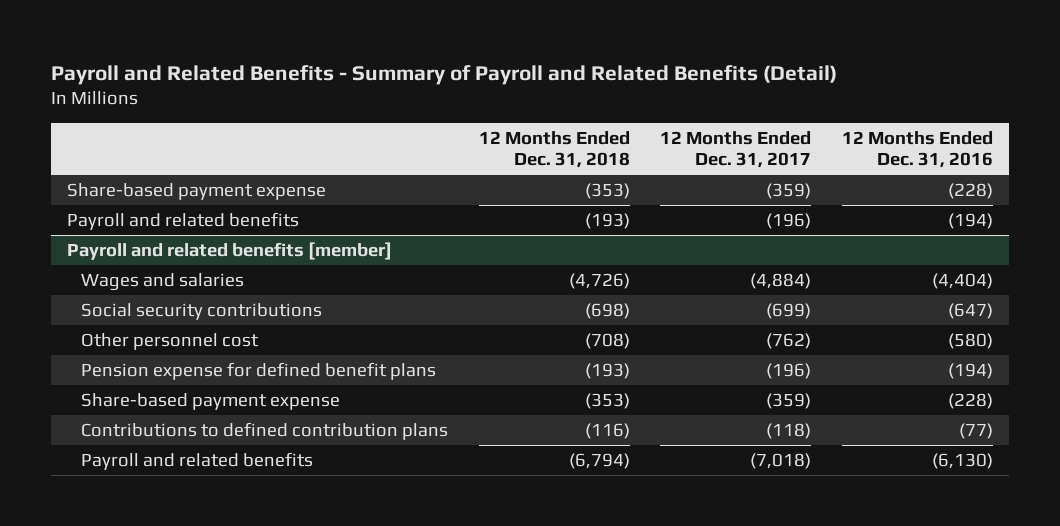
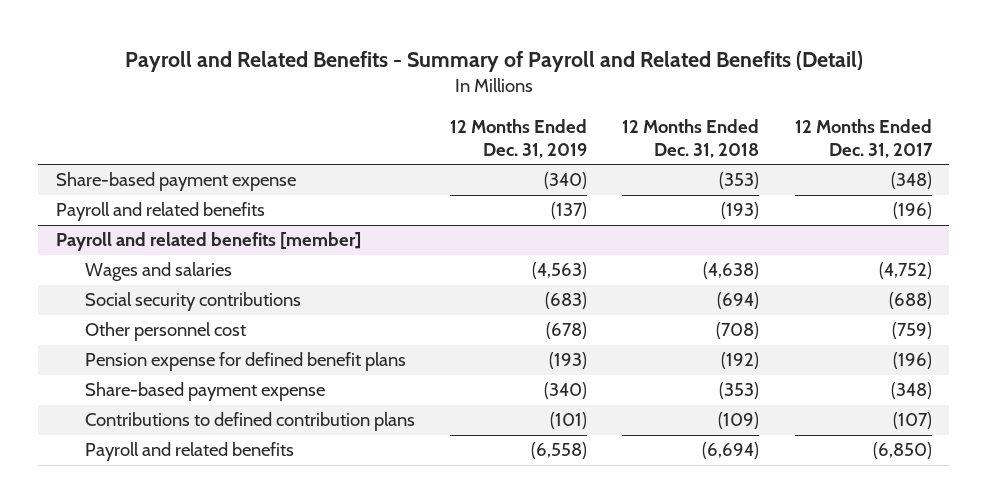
[842,130,994,169] 12 Months Ended Dec. 31, 2016 -> none
none -> [449,118,587,159] 12 Months Ended Dec. 31, 2019
[766,182,812,199] (359) -> [890,172,932,190] (348)
[568,272,630,289] (4,726) -> [703,262,760,280] (4,638)
[750,272,812,289] (4,884) -> [878,262,932,280] (4,752)
[584,302,630,319] (698) -> [717,292,760,310] (694)
[766,302,812,319] (699) -> [888,292,932,310] (688)
[766,332,812,349] (762) -> [891,322,932,340] (759)
[584,362,630,379] (193) -> [721,352,760,370] (192)
[766,392,812,409] (359) -> [890,382,932,400] (348)
[584,422,630,439] (116) -> [718,412,760,430] (109)
[766,422,812,439] (118) -> [892,412,932,430] (107)
[568,452,630,469] (6,794) -> [702,442,760,460] (6,694)
[750,452,812,469] (7,018) -> [872,442,932,460] (6,850)

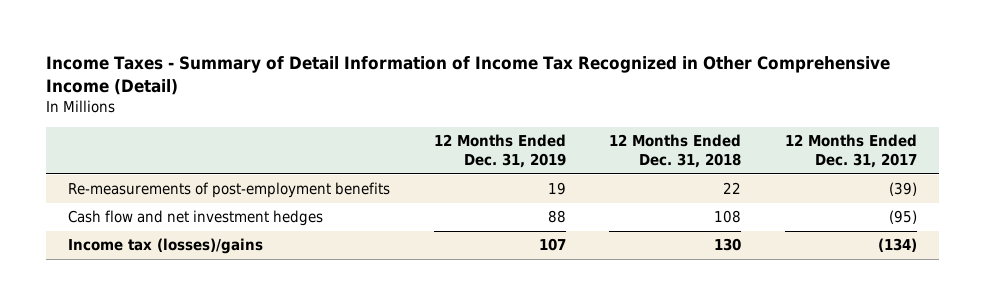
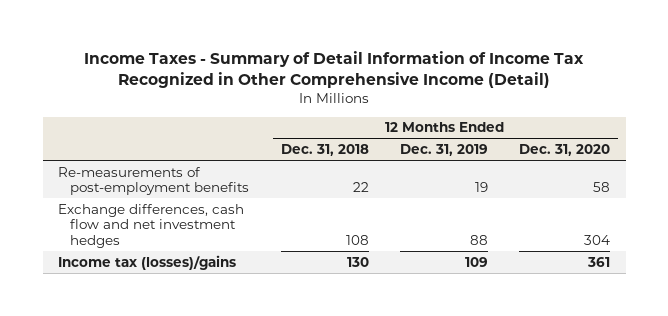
[785,134,918,169] 12 Months Ended Dec. 31, 2017 -> none
none -> [519,144,611,157] Dec. 31, 2020
[67,210,323,227] Cash flow and net investment hedges -> [58,203,245,249] Exchange differences, cash flow and net investment hedges
[538,238,566,252] 107 -> [464,256,488,267] 109

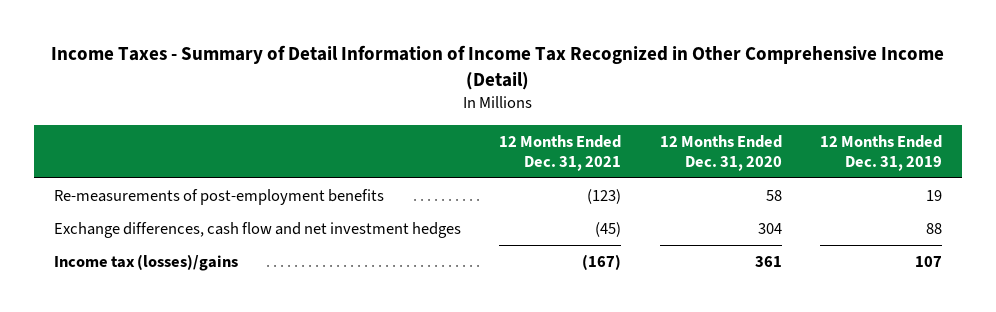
[280,144,369,157] Dec. 31, 2018 -> none
none -> [499,134,622,171] 12 Months Ended Dec. 31, 2021
[464,256,488,267] 109 -> [915,255,943,267] 107

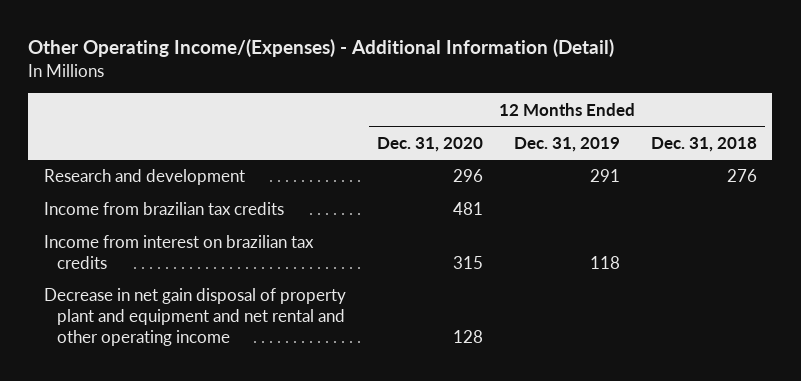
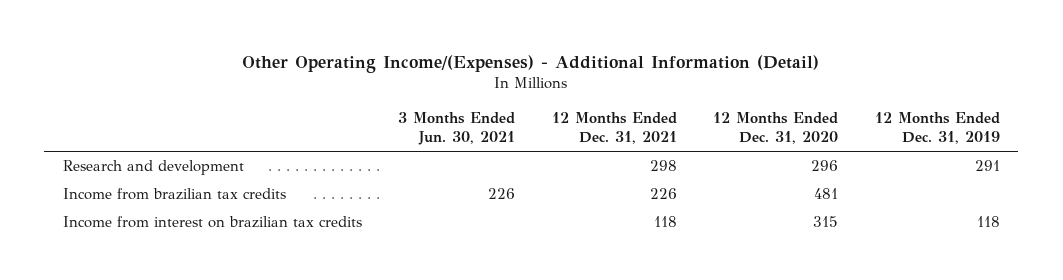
[650,136,757,152] Dec. 31, 2018 -> none
none -> [398,111,516,146] 3 Months Ended Jun. 30, 2021
none -> [551,111,677,145] 12 Months Ended Dec. 31, 2021
[43,288,346,346] Decrease in net gain disposal of property plant and equipment and net rental and other operating income -> none

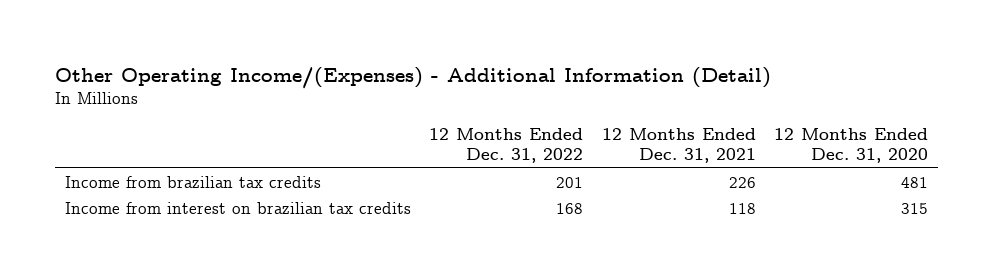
[398,111,516,146] 3 Months Ended Jun. 30, 2021 -> none
[874,111,1000,145] 12 Months Ended Dec. 31, 2019 -> none
none -> [429,128,584,164] 12 Months Ended Dec. 31, 2022
[62,160,244,176] Research and development -> none

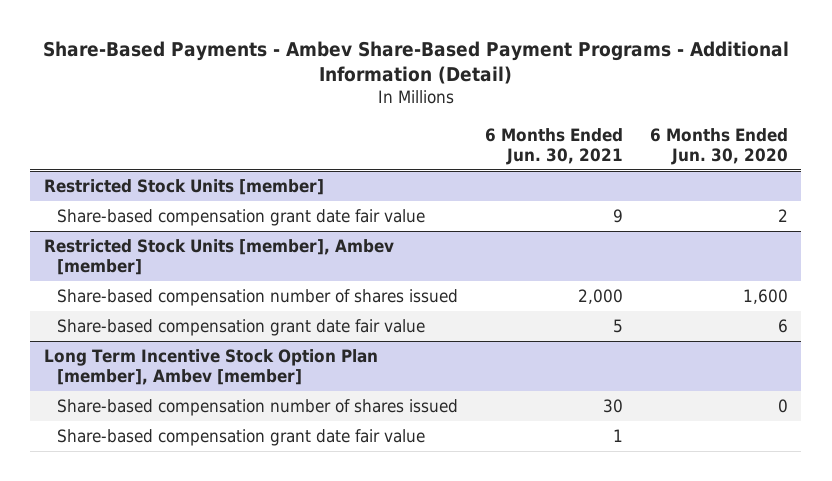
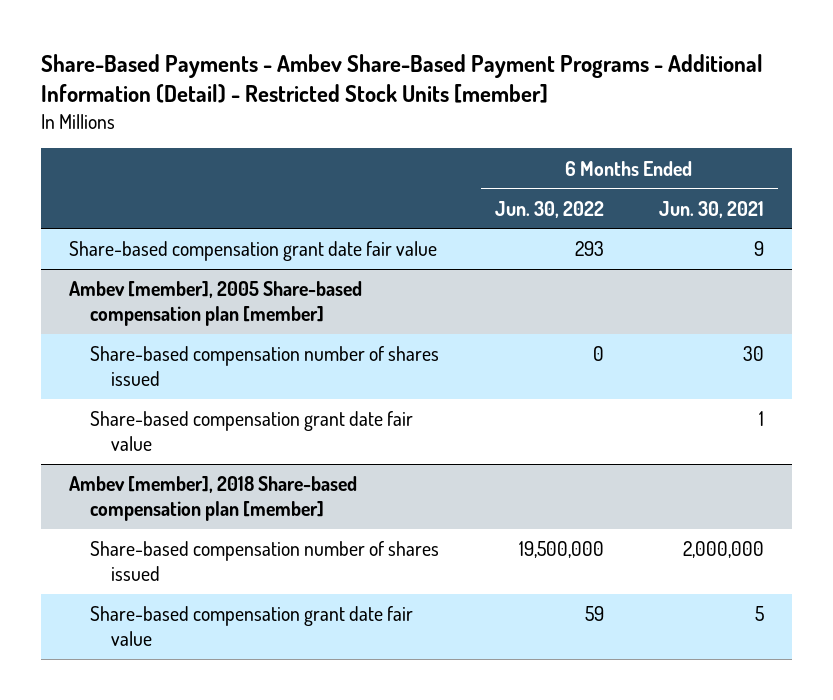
[42,40,789,85] Share-Based Payments - Ambev Share-Based Payment Programs - Additional Information (Detail) -> [41,53,764,104] Share-Based Payments - Ambev Share-Based Payment Programs - Additional Information (Detail) - Restricted Stock Units [member]
[649,128,788,165] 6 Months Ended Jun. 30, 2020 -> none
none -> [494,200,604,218] Jun. 30, 2022
[43,179,324,196] Restricted Stock Units [member] -> none
[43,239,394,275] Restricted Stock Units [member], Ambev [member] -> none
[56,289,458,307] Share-based compensation number of shares issued -> none
[56,319,425,337] Share-based compensation grant date fair value -> none
[43,349,378,385] Long Term Incentive Stock Option Plan [member], Ambev [member] -> none
none -> [68,281,362,327] Ambev [member], 2005 Share-based compensation plan [member]
none -> [68,476,357,522] Ambev [member], 2018 Share-based compensation plan [member]
none -> [89,541,439,582] Share-based compensation number of shares issued
none -> [89,606,413,647] Share-based compensation grant date fair value

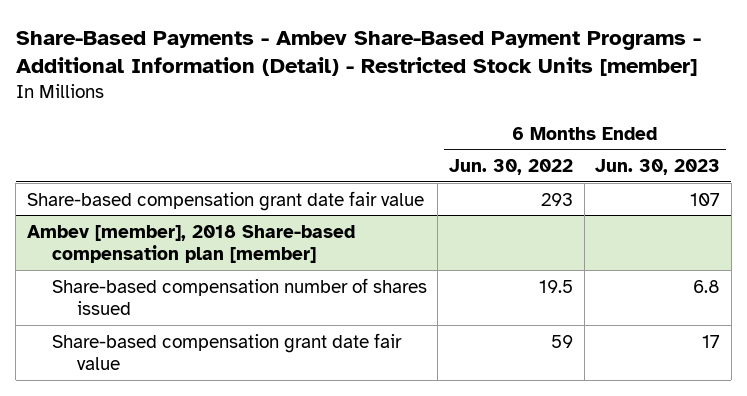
[659,200,765,218] Jun. 30, 2021 -> none
none -> [595,158,721,175] Jun. 30, 2023
[68,281,362,327] Ambev [member], 2005 Share-based compensation plan [member] -> none
[89,346,439,387] Share-based compensation number of shares issued -> none
[89,411,413,452] Share-based compensation grant date fair value -> none
[518,541,604,559] 19,500,000 -> [539,279,574,293] 19.5

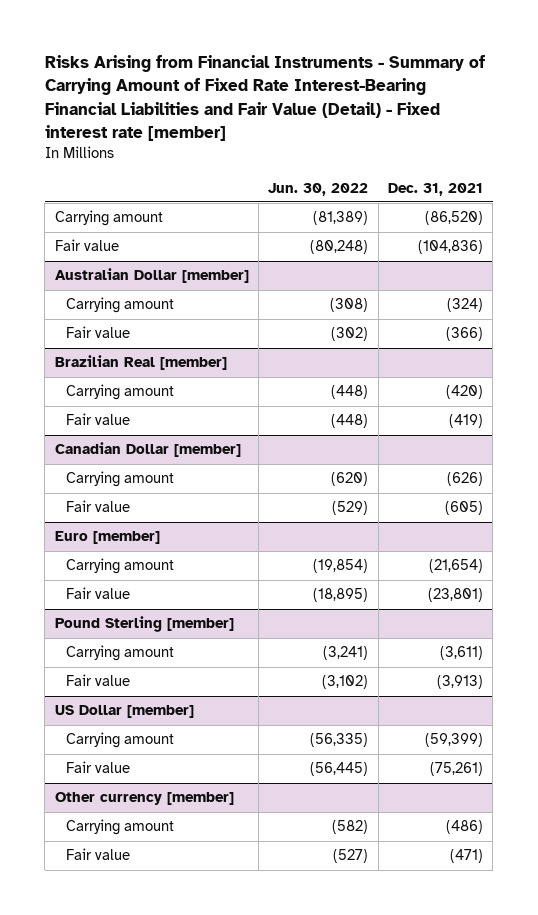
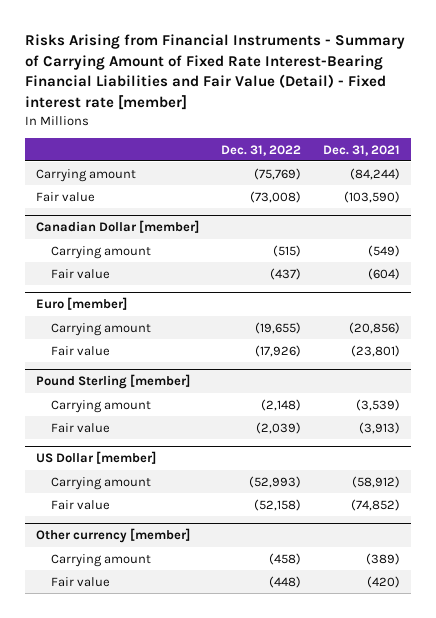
[268,182,369,196] Jun. 30, 2022 -> none
none -> [220,144,301,156] Dec. 31, 2022
[54,268,249,284] Australian Dollar [member] -> none
[66,297,175,314] Carrying amount -> none
[66,326,131,339] Fair value -> none
[54,355,227,371] Brazilian Real [member] -> none
[66,384,175,401] Carrying amount -> none
[66,413,131,426] Fair value -> none
[425,211,484,226] (86,520) -> [349,167,400,180] (84,244)
[418,240,484,255] (104,836) -> [343,190,400,203] (103,590)
[447,472,484,487] (626) -> [367,244,400,257] (549)
[445,501,484,516] (605) -> [367,267,400,280] (604)
[429,559,484,574] (21,654) -> [348,321,400,334] (20,856)
[440,646,484,661] (3,611) -> [355,398,400,411] (3,539)
[425,733,484,748] (59,399) -> [351,475,400,488] (58,912)
[430,762,484,777] (75,261) -> [350,498,400,511] (74,852)
[446,820,484,835] (486) -> [365,552,400,565] (389)
[450,849,484,864] (471) -> [366,575,400,588] (420)

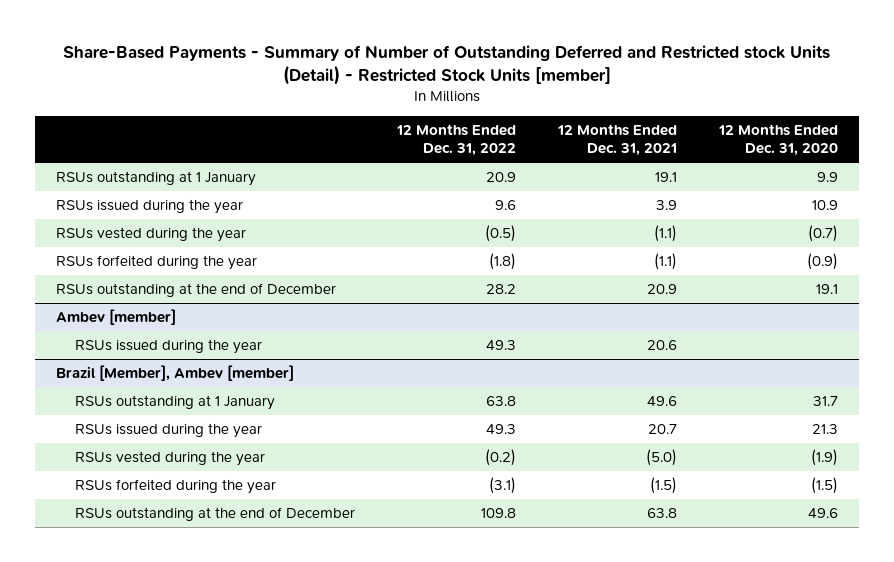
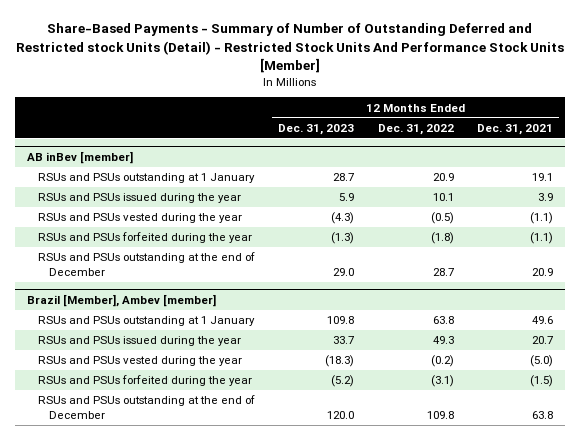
[62,45,830,86] Share-Based Payments - Summary of Number of Outstanding Deferred and Restricted stock Units (Detail) - Restricted Stock Units [member] -> [15,23,564,73] Share-Based Payments - Summary of Number of Outstanding Deferred and Restricted stock Units (Detail) - Restricted Stock Units And Performance Stock Units [Member]
[717,124,838,157] 12 Months Ended Dec. 31, 2020 -> none
none -> [278,123,355,135] Dec. 31, 2023
[55,309,176,326] Ambev [member] -> none
[74,339,262,355] RSUs issued during the year -> none
none -> [26,150,133,164] AB inBev [member]
[55,171,256,187] RSUs outstanding at 1 January -> [37,173,255,184] RSUs and PSUs outstanding at 1 January
[55,199,243,215] RSUs issued during the year -> [37,193,241,204] RSUs and PSUs issued during the year
[494,200,516,211] 9.6 -> [432,193,454,202] 10.1
[55,227,246,243] RSUs vested during the year -> [37,213,242,224] RSUs and PSUs vested during the year
[55,255,257,271] RSUs forfeited during the year -> [37,232,252,244] RSUs and PSUs forfeited during the year
[55,283,336,298] RSUs outstanding at the end of December -> [37,252,255,276] RSUs and PSUs outstanding at the end of December
[485,284,516,295] 28.2 -> [432,267,454,276] 28.7
[74,395,275,411] RSUs outstanding at 1 January -> [37,316,255,327] RSUs and PSUs outstanding at 1 January
[74,423,262,439] RSUs issued during the year -> [37,336,241,347] RSUs and PSUs issued during the year
[74,451,265,467] RSUs vested during the year -> [37,356,242,367] RSUs and PSUs vested during the year
[74,479,276,495] RSUs forfeited during the year -> [37,375,252,387] RSUs and PSUs forfeited during the year
[74,507,355,522] RSUs outstanding at the end of December -> [37,395,255,419] RSUs and PSUs outstanding at the end of December

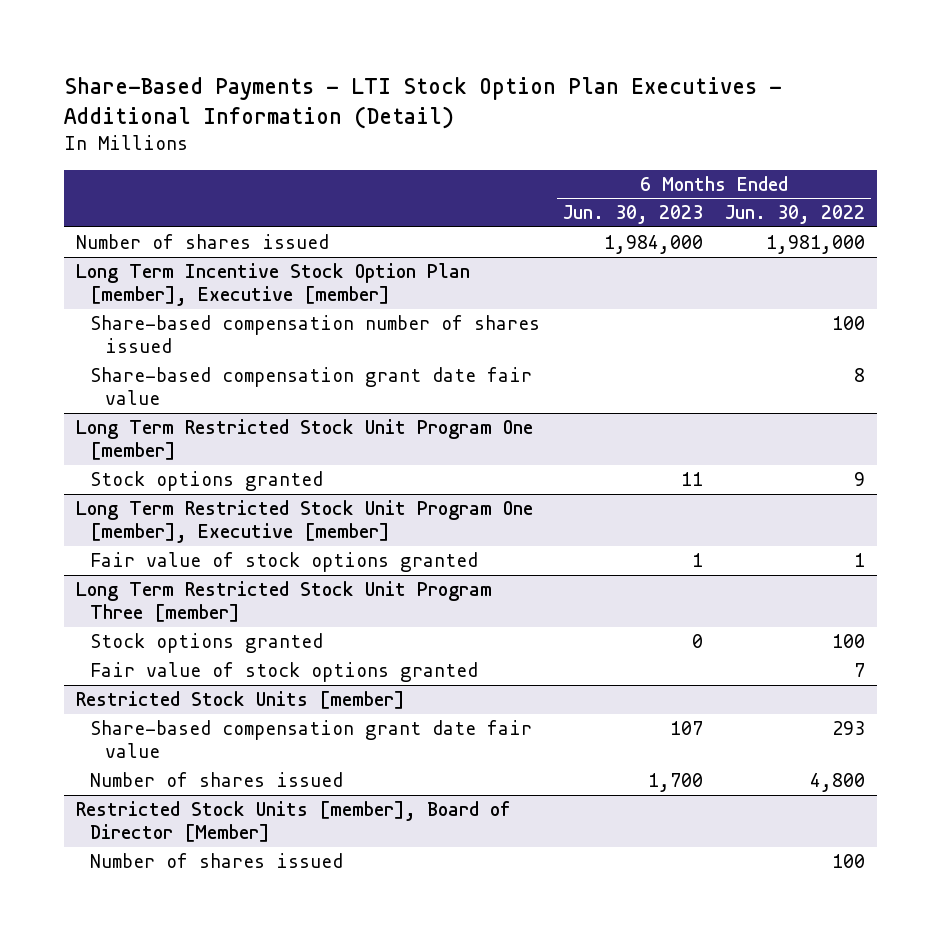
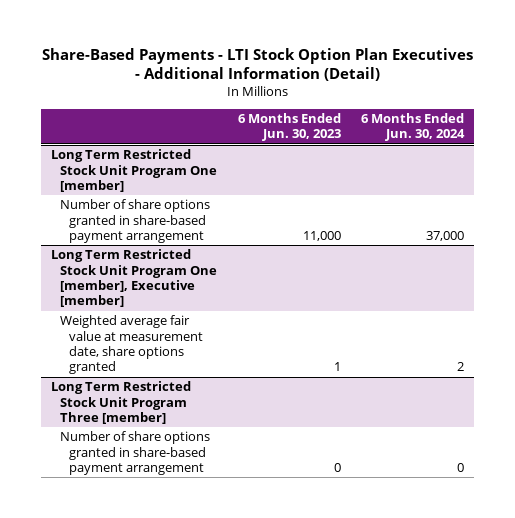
[725,205,866,225] Jun. 30, 2022 -> none
none -> [361,112,466,142] 6 Months Ended Jun. 30, 2024
[75,233,329,249] Number of shares issued -> none
[75,262,470,307] Long Term Incentive Stock Option Plan [member], Executive [member] -> none
[90,314,541,354] Share-based compensation number of shares issued -> none
[90,366,533,406] Share-based compensation grant date fair value -> none
[90,470,324,491] Stock options granted -> [60,199,211,243] Number of share options granted in share-based payment arrangement
[680,471,703,486] 11 -> [302,230,341,241] 11,000
[90,551,479,572] Fair value of stock options granted -> [60,315,204,374] Weighted average fair value at measurement date, share options granted
[90,661,479,682] Fair value of stock options granted -> none
[75,690,405,709] Restricted Stock Units [member] -> none
[90,719,533,759] Share-based compensation grant date fair value -> none
[90,771,344,787] Number of shares issued -> none
[75,800,511,843] Restricted Stock Units [member], Board of Director [Member] -> none
[90,852,344,868] Number of shares issued -> none
[90,632,324,653] Stock options granted -> [60,431,211,475] Number of share options granted in share-based payment arrangement

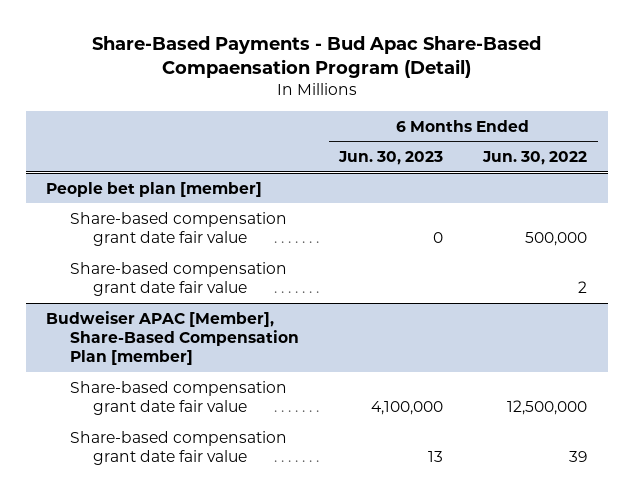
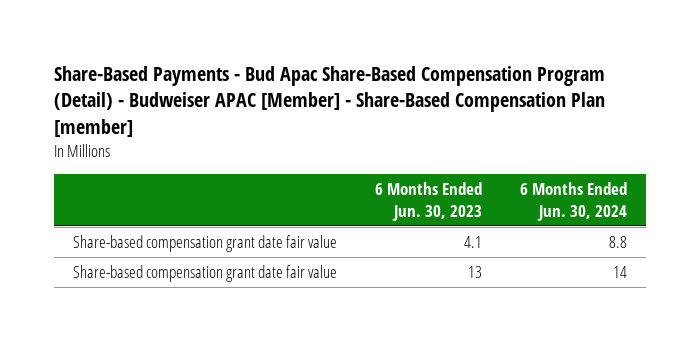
[91,36,541,79] Share-Based Payments - Bud Apac Share-Based Compaensation Program (Detail) -> [54,65,606,138] Share-Based Payments - Bud Apac Share-Based Compensation Program (Detail) - Budweiser APAC [Member] - Share-Based Compensation Plan [member]
[482,150,588,165] Jun. 30, 2022 -> none
none -> [520,182,628,221] 6 Months Ended Jun. 30, 2024
[46,181,263,197] People bet plan [member] -> none
[69,261,287,297] Share-based compensation grant date fair value -> none
[46,310,299,366] Budweiser APAC [Member], Share-Based Compensation Plan [member] -> none
[69,380,287,416] Share-based compensation grant date fair value -> none
[433,232,444,244] 0 -> [464,235,483,248] 4.1

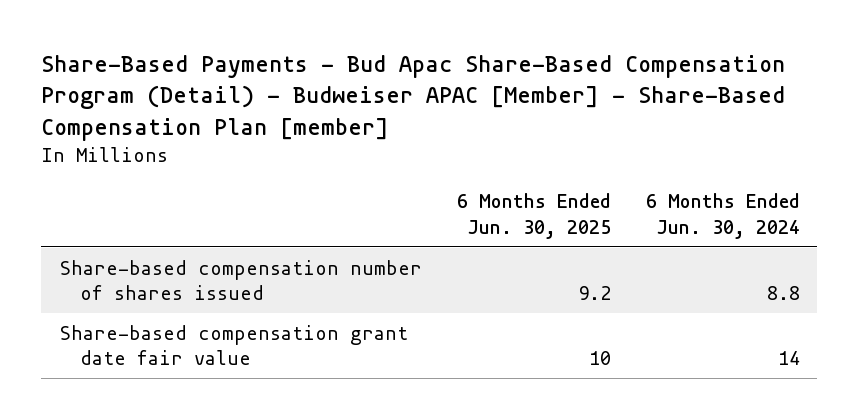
[375,182,483,221] 6 Months Ended Jun. 30, 2023 -> none
none -> [456,193,611,240] 6 Months Ended Jun. 30, 2025
[73,234,338,252] Share-based compensation grant date fair value -> [58,259,422,301] Share-based compensation number of shares issued

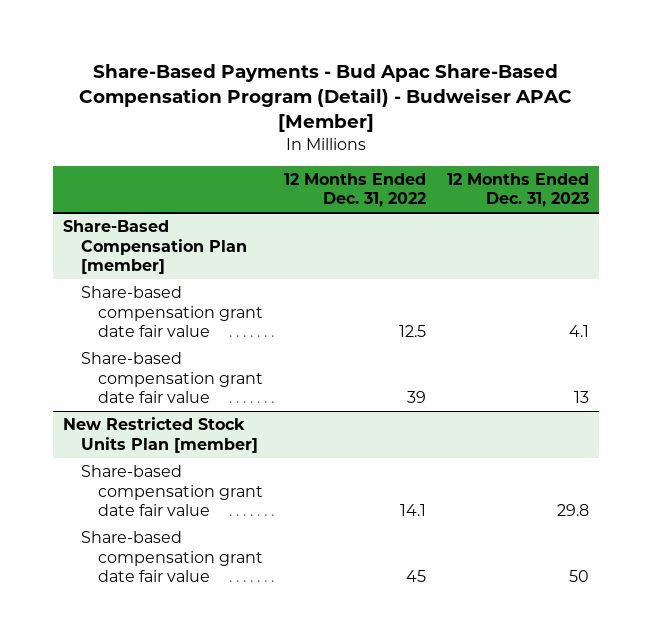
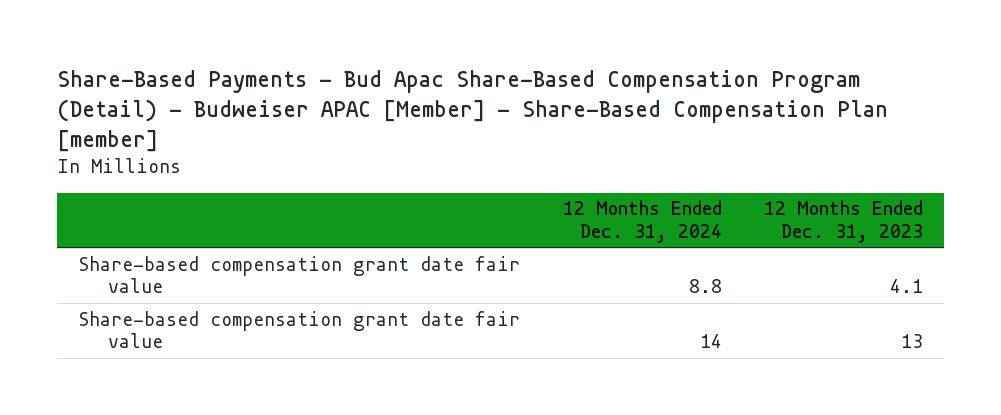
[79,63,573,132] Share-Based Payments - Bud Apac Share-Based Compensation Program (Detail) - Budweiser APAC [Member] -> [57,70,889,153] Share-Based Payments - Bud Apac Share-Based Compensation Program (Detail) - Budweiser APAC [Member] - Share-Based Compensation Plan [member]
[283,172,426,208] 12 Months Ended Dec. 31, 2022 -> none
none -> [562,200,722,244] 12 Months Ended Dec. 31, 2024
[63,220,247,275] Share-Based Compensation Plan [member] -> none
[63,417,258,453] New Restricted Stock Units Plan [member] -> none
[80,465,264,517] Share-based compensation grant date fair value -> none
[80,531,264,583] Share-based compensation grant date fair value -> none

